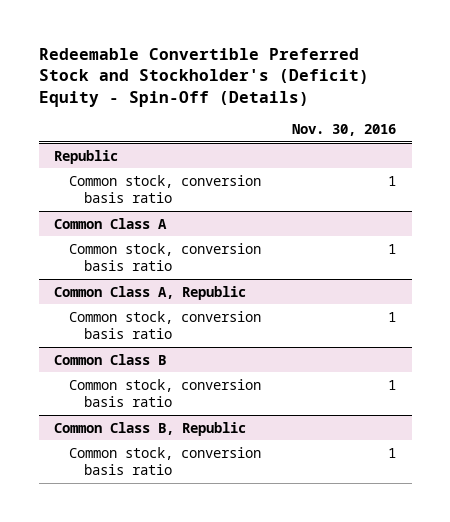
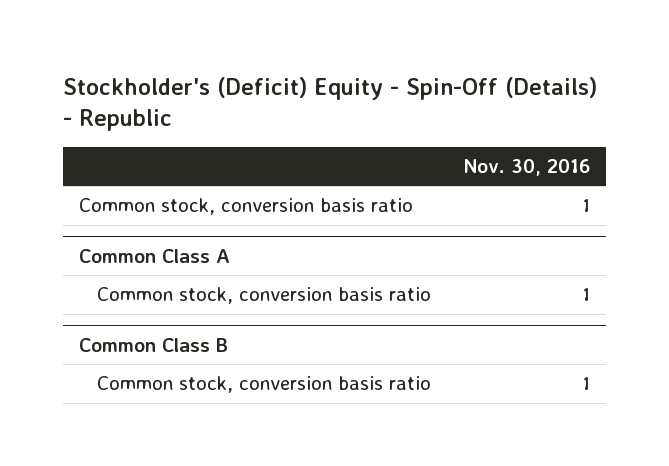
[38,47,369,107] Redeemable Convertible Preferred Stock and Stockholder's (Deficit) Equity - Spin-Off (Details) -> [63,76,598,132] Stockholder's (Deficit) Equity - Spin-Off (Details) - Republic
[54,149,119,164] Republic -> none
[54,285,247,300] Common Class A, Republic -> none
[69,310,262,339] Common stock, conversion basis ratio -> none
[54,421,247,436] Common Class B, Republic -> none
[69,446,262,475] Common stock, conversion basis ratio -> none

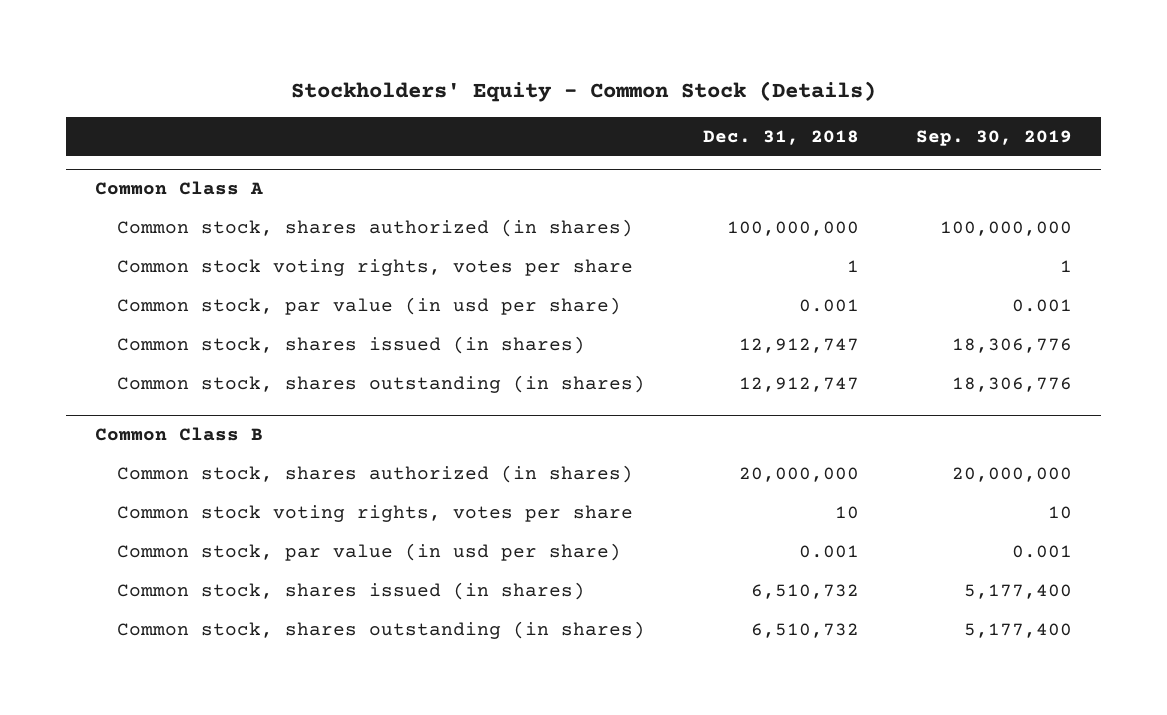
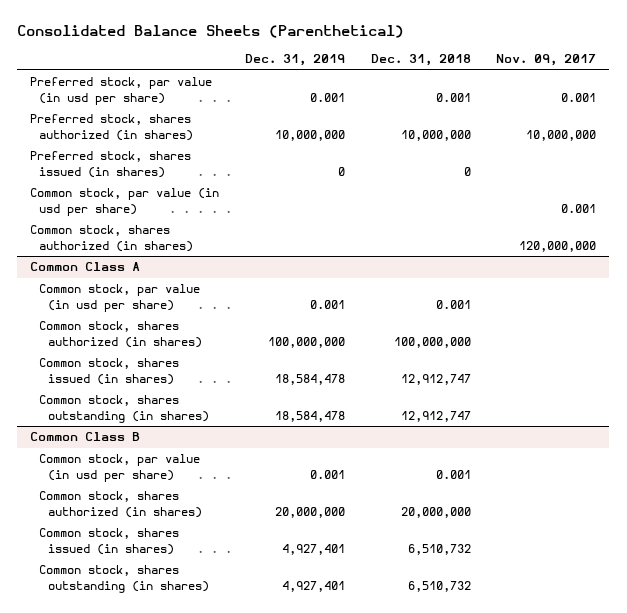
[290,80,876,102] Stockholders' Equity - Common Stock (Details) -> [17,25,405,39] Consolidated Balance Sheets (Parenthetical)
[916,129,1073,146] Sep. 30, 2019 -> none
none -> [244,54,345,67] Dec. 31, 2019
none -> [496,54,597,67] Nov. 09, 2017
none -> [30,77,213,105] Preferred stock, par value (in usd per share)
none -> [30,114,194,141] Preferred stock, shares authorized (in shares)
none -> [30,151,192,178] Preferred stock, shares issued (in shares)
none -> [30,188,220,216] Common stock, par value (in usd per share)
none -> [30,225,194,252] Common stock, shares authorized (in shares)
[117,259,634,277] Common stock voting rights, votes per share -> none
[117,219,634,238] Common stock, shares authorized (in shares) -> [39,321,202,348] Common stock, shares authorized (in shares)
[117,505,634,523] Common stock voting rights, votes per share -> none
[117,465,634,484] Common stock, shares authorized (in shares) -> [39,491,202,518] Common stock, shares authorized (in shares)

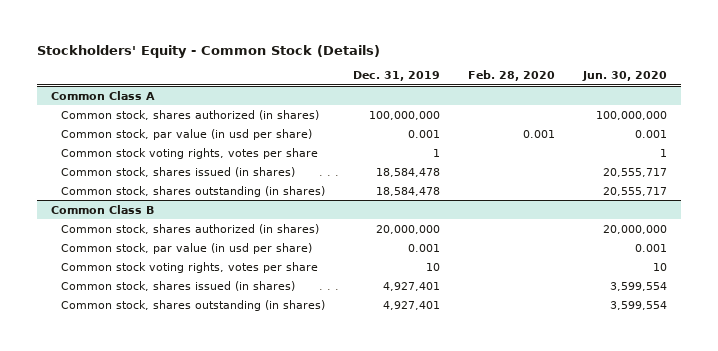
[17,25,405,39] Consolidated Balance Sheets (Parenthetical) -> [37,44,381,58] Stockholders' Equity - Common Stock (Details)
[370,54,471,67] Dec. 31, 2018 -> none
[496,54,597,67] Nov. 09, 2017 -> none
none -> [467,70,555,82] Feb. 28, 2020
none -> [581,71,667,82] Jun. 30, 2020
[30,77,213,105] Preferred stock, par value (in usd per share) -> none
[30,114,194,141] Preferred stock, shares authorized (in shares) -> none
[30,151,192,178] Preferred stock, shares issued (in shares) -> none
[30,188,220,216] Common stock, par value (in usd per share) -> none
[30,225,194,252] Common stock, shares authorized (in shares) -> none
[39,284,201,312] Common stock, par value (in usd per share) -> [60,128,312,140] Common stock, par value (in usd per share)
none -> [60,147,318,159] Common stock voting rights, votes per share
[39,454,201,482] Common stock, par value (in usd per share) -> [60,242,312,254] Common stock, par value (in usd per share)
none -> [60,261,318,273] Common stock voting rights, votes per share

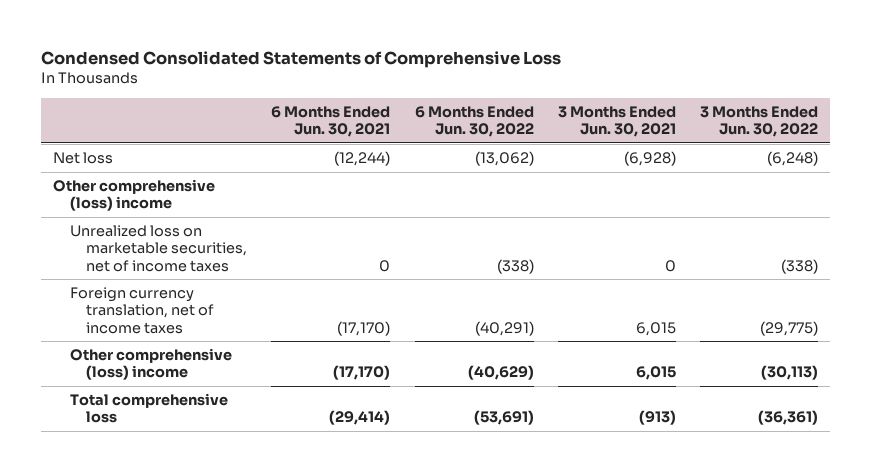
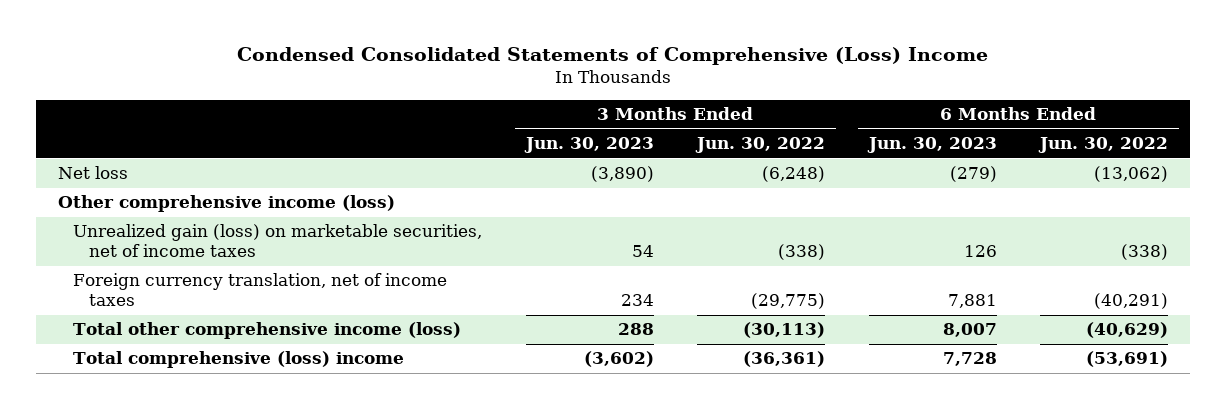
[40,50,561,68] Condensed Consolidated Statements of Comprehensive Loss -> [236,47,988,66] Condensed Consolidated Statements of Comprehensive (Loss) Income
[271,105,391,138] 6 Months Ended Jun. 30, 2021 -> none
[557,105,676,138] 3 Months Ended Jun. 30, 2021 -> none
none -> [523,137,654,154] Jun. 30, 2023
none -> [866,137,997,154] Jun. 30, 2023
[53,179,216,212] Other comprehensive (loss) income -> [57,195,395,213] Other comprehensive income (loss)
[69,225,248,272] Unrealized loss on marketable securities, net of income taxes -> [73,224,483,258] Unrealized gain (loss) on marketable securities, net of income taxes
[69,348,232,381] Other comprehensive (loss) income -> [73,322,462,340] Total other comprehensive income (loss)
[69,393,228,424] Total comprehensive loss -> [73,351,405,369] Total comprehensive (loss) income

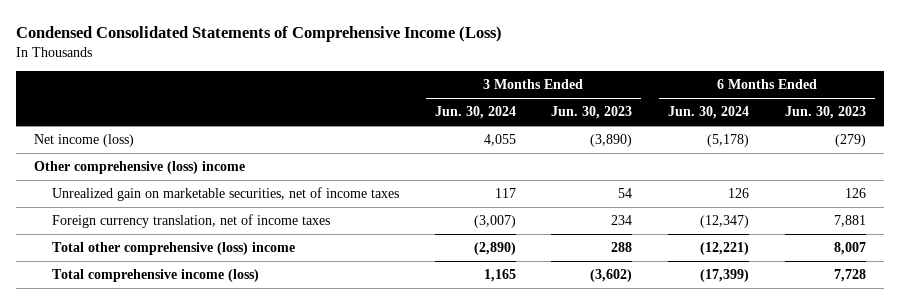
[236,47,988,66] Condensed Consolidated Statements of Comprehensive (Loss) Income -> [15,25,502,42] Condensed Consolidated Statements of Comprehensive Income (Loss)
[695,137,826,154] Jun. 30, 2022 -> none
[1038,137,1169,154] Jun. 30, 2022 -> none
none -> [434,106,516,120] Jun. 30, 2024
none -> [668,106,750,120] Jun. 30, 2024
[57,166,128,180] Net loss -> [33,134,134,148] Net income (loss)
[57,195,395,213] Other comprehensive income (loss) -> [33,161,245,175] Other comprehensive (loss) income
[73,224,483,258] Unrealized gain (loss) on marketable securities, net of income taxes -> [51,187,399,202] Unrealized gain on marketable securities, net of income taxes
[73,322,462,340] Total other comprehensive income (loss) -> [51,242,295,256] Total other comprehensive (loss) income
[73,351,405,369] Total comprehensive (loss) income -> [51,269,259,283] Total comprehensive income (loss)

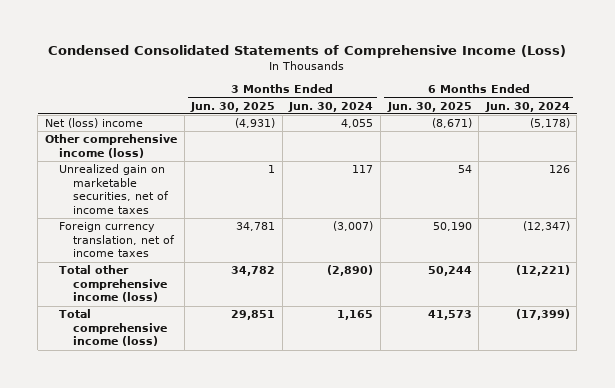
[551,106,633,120] Jun. 30, 2023 -> none
[785,106,867,120] Jun. 30, 2023 -> none
none -> [190,101,276,112] Jun. 30, 2025
none -> [386,101,472,112] Jun. 30, 2025
[33,134,134,148] Net income (loss) -> [44,118,143,129] Net (loss) income
[33,161,245,175] Other comprehensive (loss) income -> [44,134,177,158] Other comprehensive income (loss)
[51,242,295,256] Total other comprehensive (loss) income -> [58,265,167,303] Total other comprehensive income (loss)

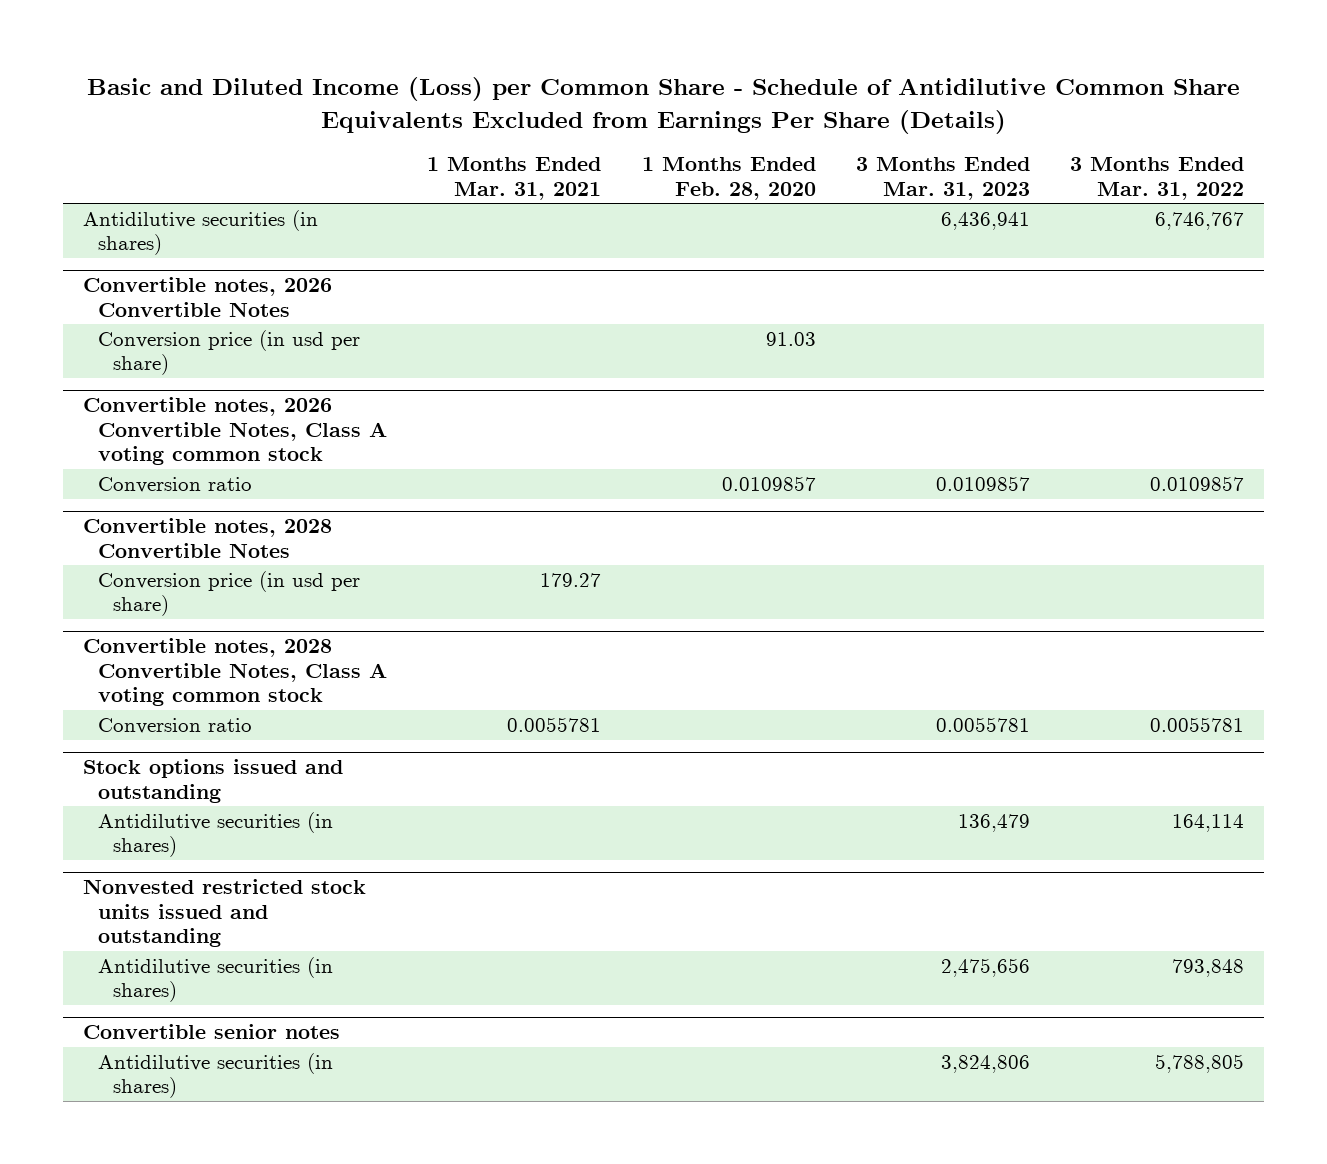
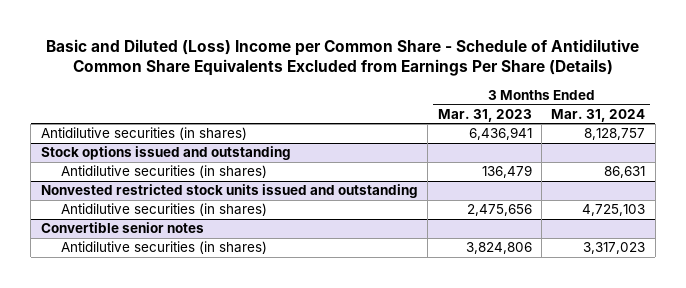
[86,77,1240,135] Basic and Diluted Income (Loss) per Common Share - Schedule of Antidilutive Common Share Equivalents Excluded from Earnings Per Share (Details) -> [46,38,640,77] Basic and Diluted (Loss) Income per Common Share - Schedule of Antidilutive Common Share Equivalents Excluded from Earnings Per Share (Details)
[427,157,602,200] 1 Months Ended Mar. 31, 2021 -> none
[641,157,816,200] 1 Months Ended Feb. 28, 2020 -> none
[1070,157,1245,200] 3 Months Ended Mar. 31, 2022 -> none
none -> [551,108,646,122] Mar. 31, 2024
[82,277,332,317] Convertible notes, 2026 Convertible Notes -> none
[97,330,360,376] Conversion price (in usd per share) -> none
[82,397,387,465] Convertible notes, 2026 Convertible Notes, Class A voting common stock -> none
[97,477,252,494] Conversion ratio -> none
[82,518,332,558] Convertible notes, 2028 Convertible Notes -> none
[97,571,360,617] Conversion price (in usd per share) -> none
[82,638,387,706] Convertible notes, 2028 Convertible Notes, Class A voting common stock -> none
[97,718,252,735] Conversion ratio -> none

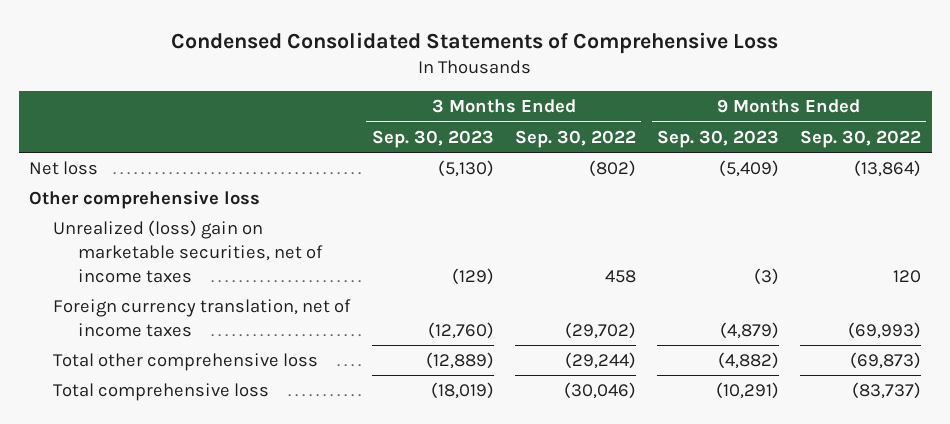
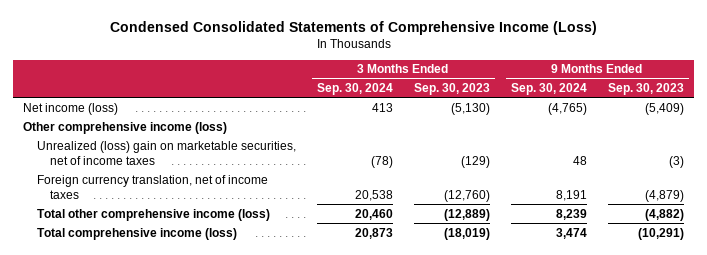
[171,31,779,54] Condensed Consolidated Statements of Comprehensive Loss -> [109,20,597,35] Condensed Consolidated Statements of Comprehensive Income (Loss)
[514,129,636,148] Sep. 30, 2022 -> none
[800,129,922,148] Sep. 30, 2022 -> none
none -> [316,83,393,96] Sep. 30, 2024
none -> [510,83,587,96] Sep. 30, 2024
[29,161,99,176] Net loss -> [23,102,119,115] Net income (loss)
[29,190,261,210] Other comprehensive loss -> [23,121,228,134] Other comprehensive income (loss)
[53,353,319,372] Total other comprehensive loss -> [36,208,270,221] Total other comprehensive income (loss)
[53,383,270,402] Total comprehensive loss -> [36,227,237,240] Total comprehensive income (loss)

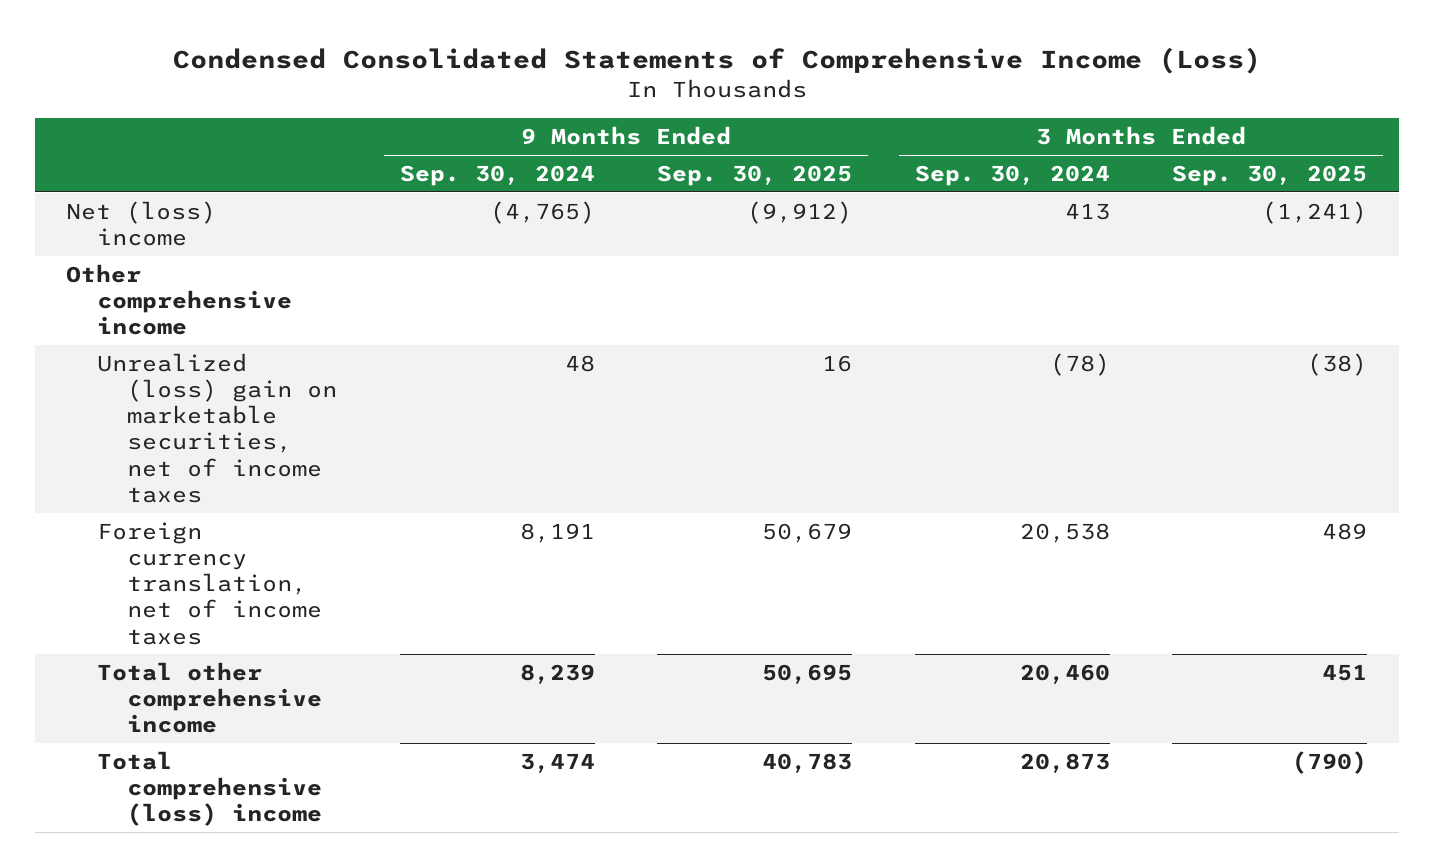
[413,83,490,96] Sep. 30, 2023 -> none
[607,83,684,96] Sep. 30, 2023 -> none
none -> [657,164,853,186] Sep. 30, 2025
none -> [1172,164,1368,186] Sep. 30, 2025
[23,102,119,115] Net income (loss) -> [66,200,217,247] Net (loss) income
[23,121,228,134] Other comprehensive income (loss) -> [66,263,292,336] Other comprehensive income
[36,208,270,221] Total other comprehensive income (loss) -> [96,661,322,734] Total other comprehensive income
[36,227,237,240] Total comprehensive income (loss) -> [96,750,322,827] Total comprehensive (loss) income

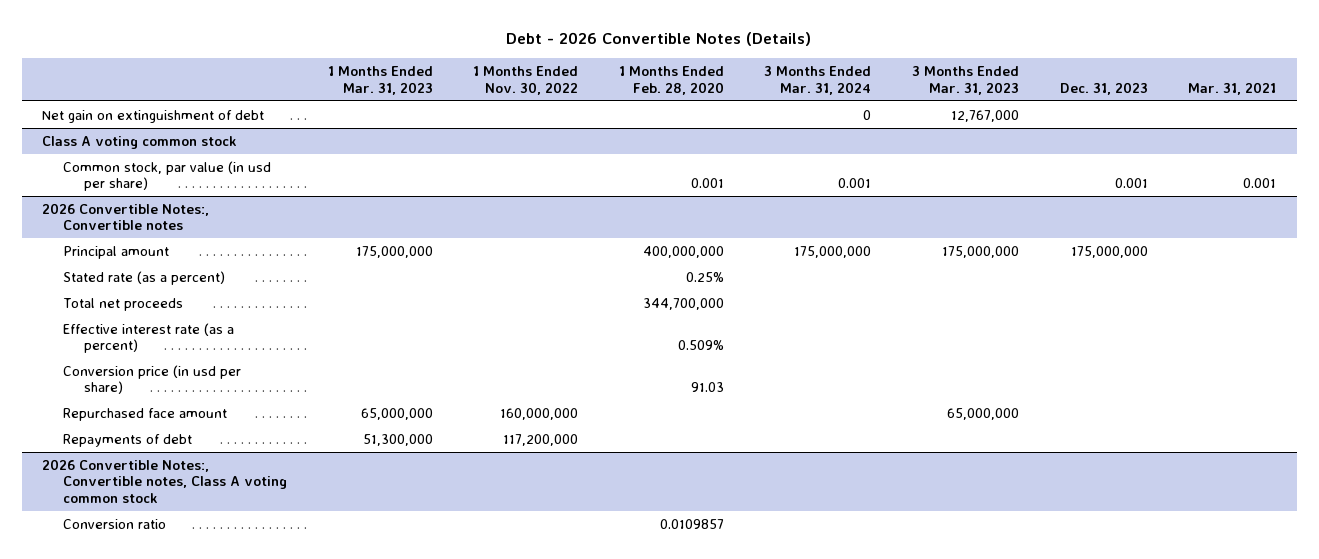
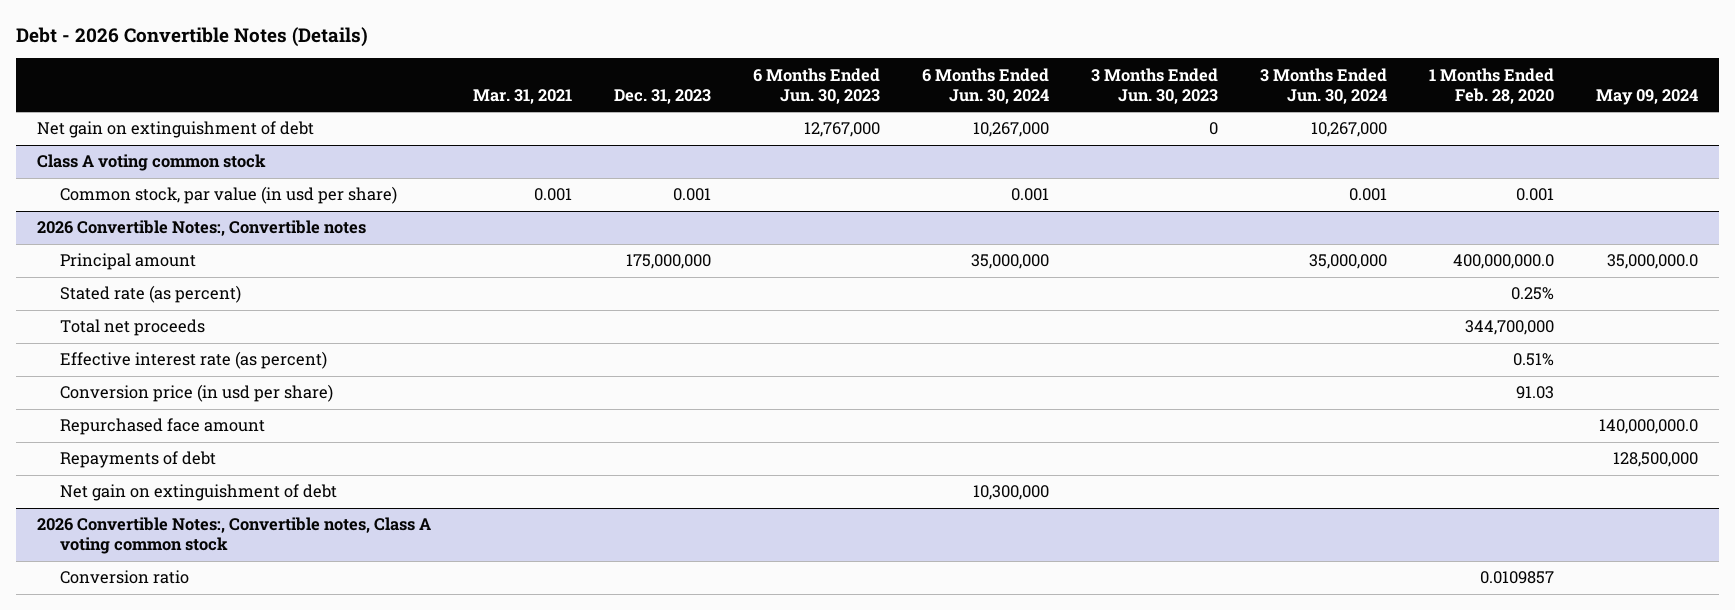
[327,66,433,95] 1 Months Ended Mar. 31, 2023 -> none
[473,66,579,95] 1 Months Ended Nov. 30, 2022 -> none
[764,66,872,95] 3 Months Ended Mar. 31, 2024 -> none
[912,66,1020,95] 3 Months Ended Mar. 31, 2023 -> none
none -> [753,67,881,104] 6 Months Ended Jun. 30, 2023
none -> [922,67,1050,104] 6 Months Ended Jun. 30, 2024
none -> [1091,67,1219,104] 3 Months Ended Jun. 30, 2023
none -> [1260,67,1388,104] 3 Months Ended Jun. 30, 2024
none -> [1595,88,1698,105] May 09, 2024
[642,245,724,258] 400,000,000 -> [1453,254,1555,270] 400,000,000.0
[63,270,226,285] Stated rate (as a percent) -> [60,285,242,304] Stated rate (as percent)
[63,322,235,354] Effective interest rate (as a percent) -> [60,351,328,370] Effective interest rate (as percent)
[677,340,724,351] 0.509% -> [1513,353,1555,367] 0.51%
none -> [60,484,338,502] Net gain on extinguishment of debt

